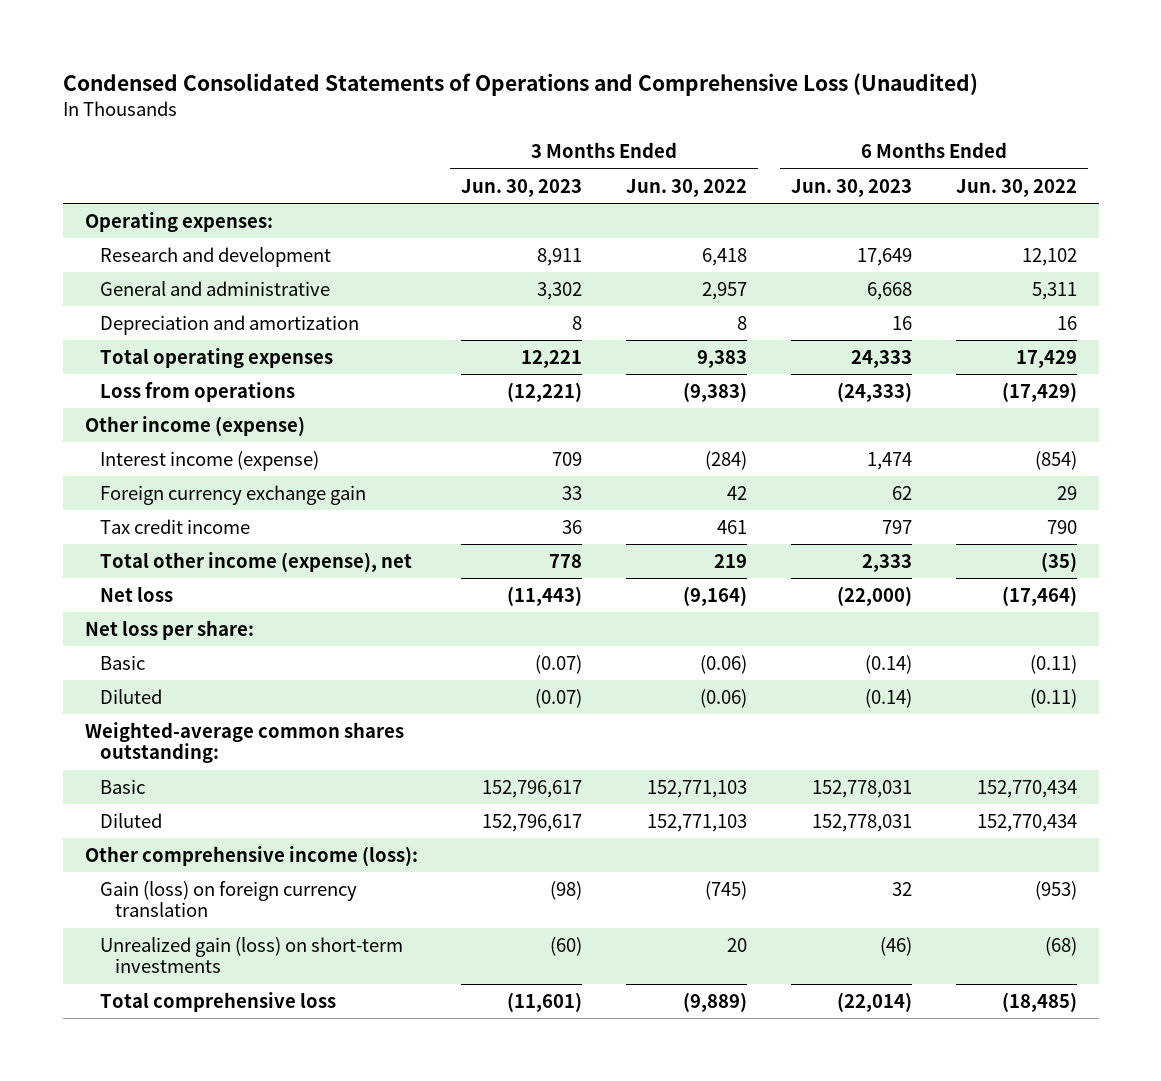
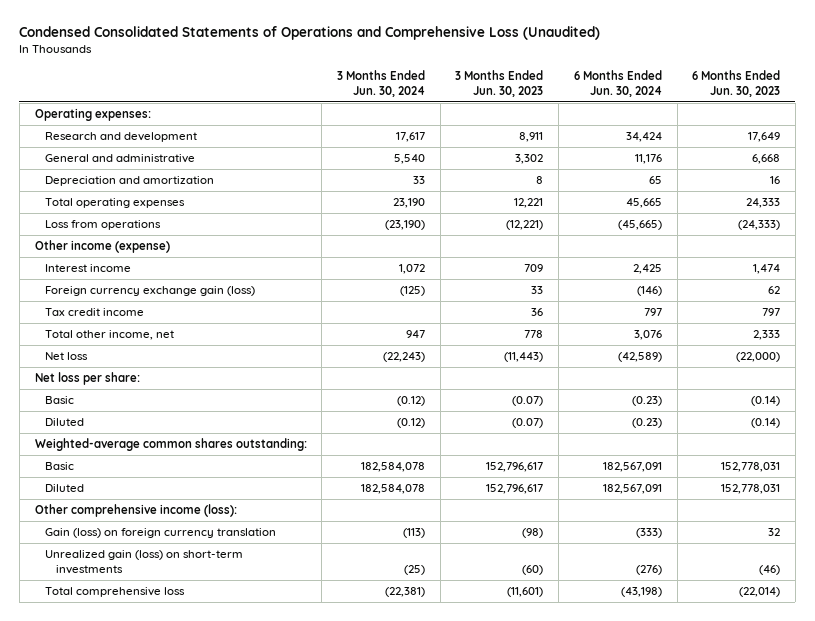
[626,178,748,197] Jun. 30, 2022 -> none
[955,178,1077,197] Jun. 30, 2022 -> none
none -> [336,70,425,97] 3 Months Ended Jun. 30, 2024
none -> [573,70,662,97] 6 Months Ended Jun. 30, 2024
[99,450,319,471] Interest income (expense) -> [45,264,132,273] Interest income
[99,484,366,505] Foreign currency exchange gain -> [45,286,256,297] Foreign currency exchange gain (loss)
[99,551,412,572] Total other income (expense), net -> [45,330,175,341] Total other income, net

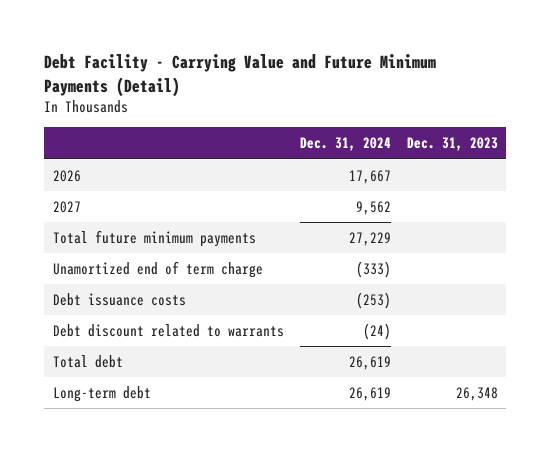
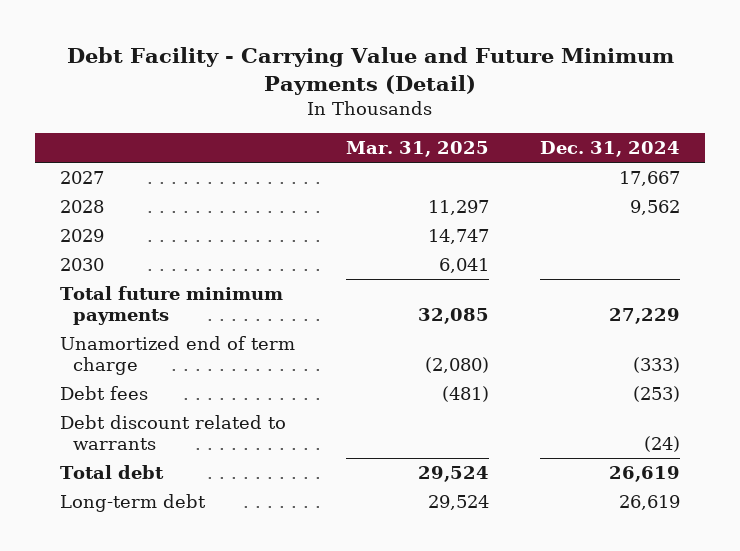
[407,137,499,152] Dec. 31, 2023 -> none
none -> [345,141,489,158] Mar. 31, 2025
[52,169,81,182] 2026 -> [60,171,105,185] 2027
[52,200,81,213] 2027 -> [60,200,105,214] 2028
none -> [60,229,105,243] 2029
none -> [60,258,105,272] 2030
[52,292,186,306] Debt issuance costs -> [60,386,149,401] Debt fees

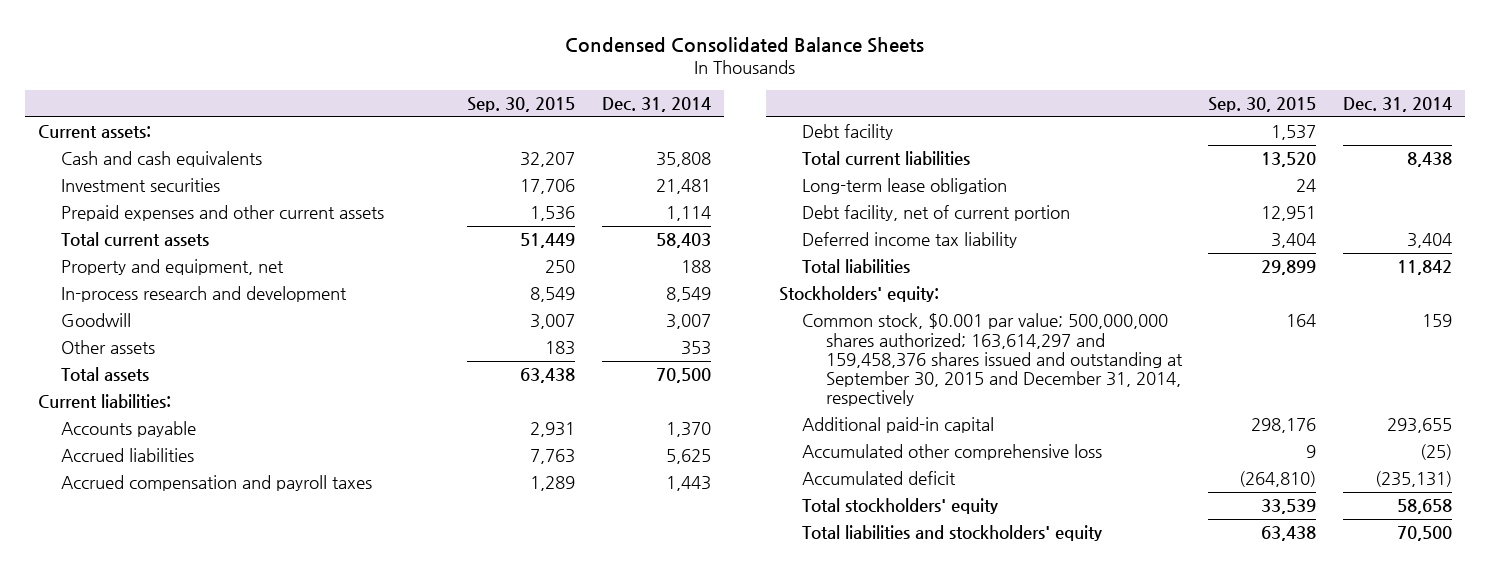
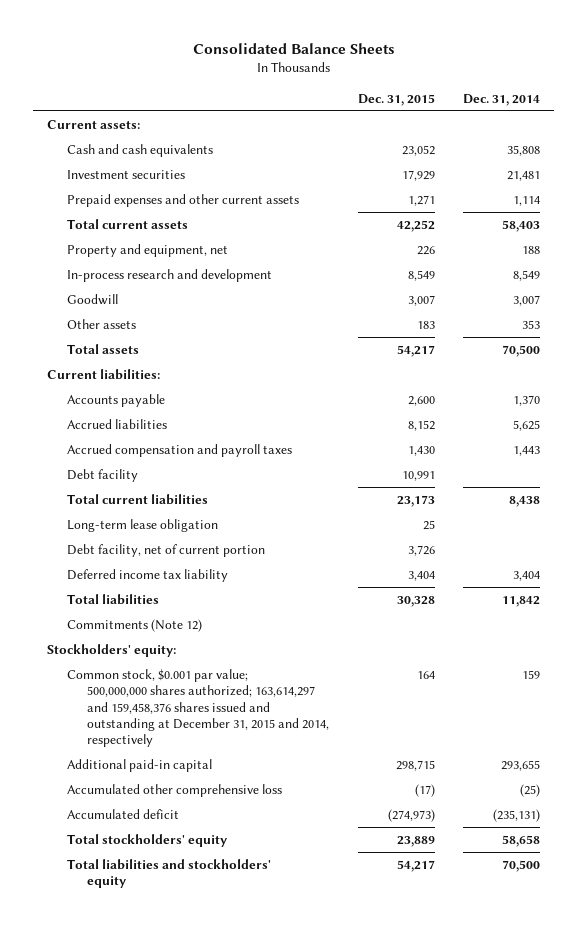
[564,36,924,53] Condensed Consolidated Balance Sheets -> [192,43,395,55] Consolidated Balance Sheets
[467,97,576,113] Sep. 30, 2015 -> none
none -> [357,93,435,106] Dec. 31, 2015
none -> [67,618,203,632] Commitments (Note 12)
[802,313,1183,407] Common stock, $0.001 par value; 500,000,000 shares authorized; 163,614,297 and 159,458,376 shares issued and outstanding at September 30, 2015 and December 31, 2014, respectively -> [67,668,330,748] Common stock, $0.001 par value; 500,000,000 shares authorized; 163,614,297 and 159,458,376 shares issued and outstanding at December 31, 2015 and 2014, respectively

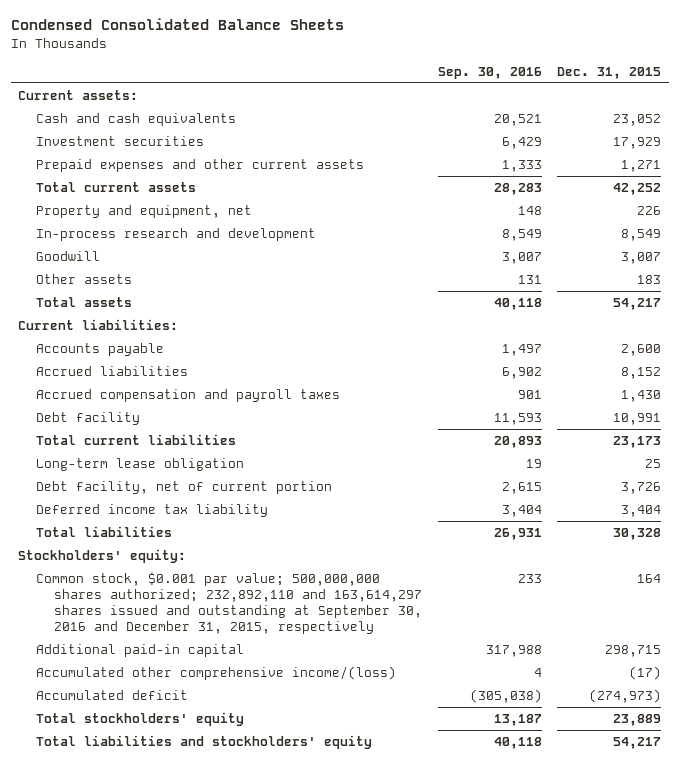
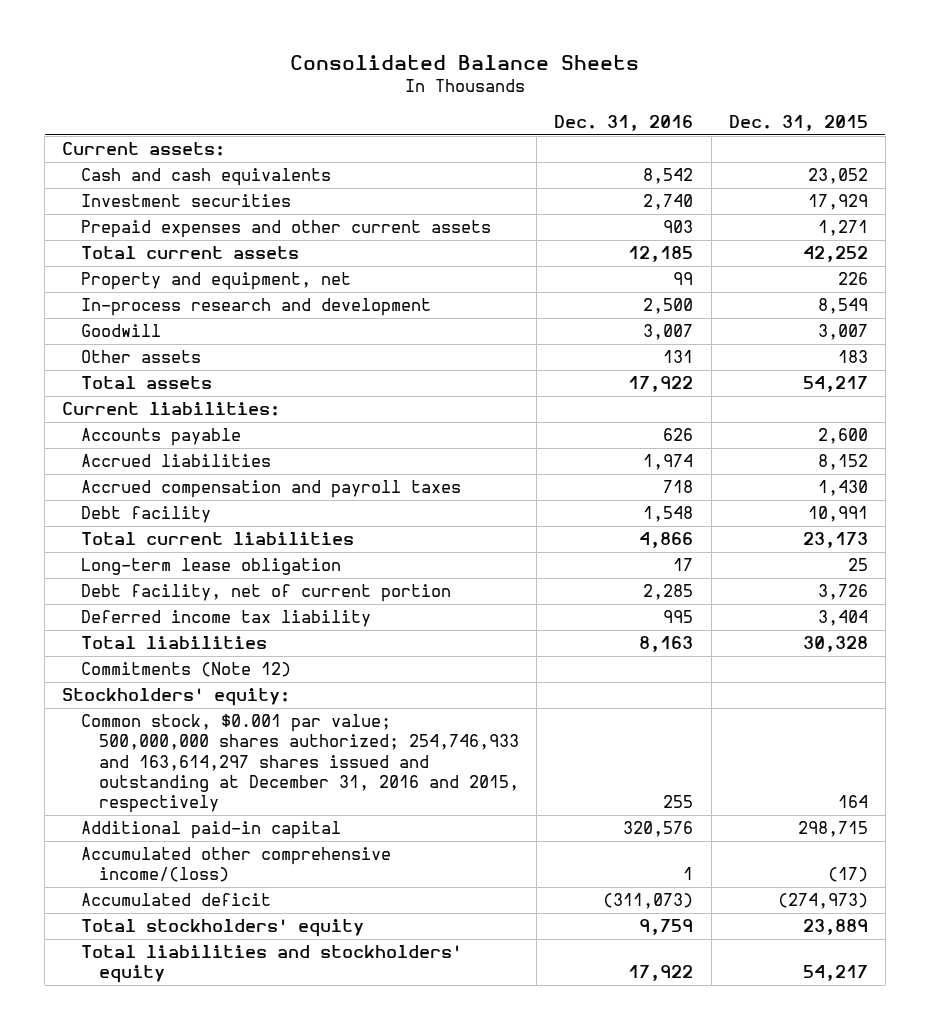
[10,18,344,31] Condensed Consolidated Balance Sheets -> [289,55,639,71] Consolidated Balance Sheets
[437,66,542,79] Sep. 30, 2016 -> none
none -> [554,115,694,132] Dec. 31, 2016
none -> [80,662,291,678] Commitments (Note 12)
[36,571,423,635] Common stock, $0.001 par value; 500,000,000 shares authorized; 232,892,110 and 163,614,297 shares issued and outstanding at September 30, 2016 and December 31, 2015, respectively -> [80,714,520,813] Common stock, $0.001 par value; 500,000,000 shares authorized; 254,746,933 and 163,614,297 shares issued and outstanding at December 31, 2016 and 2015, respectively

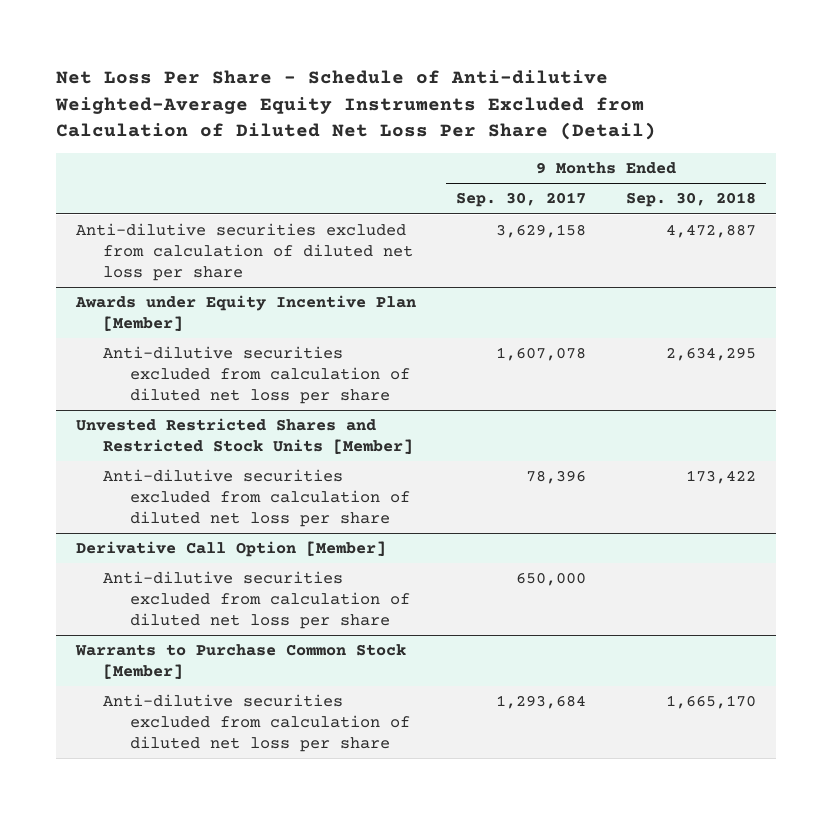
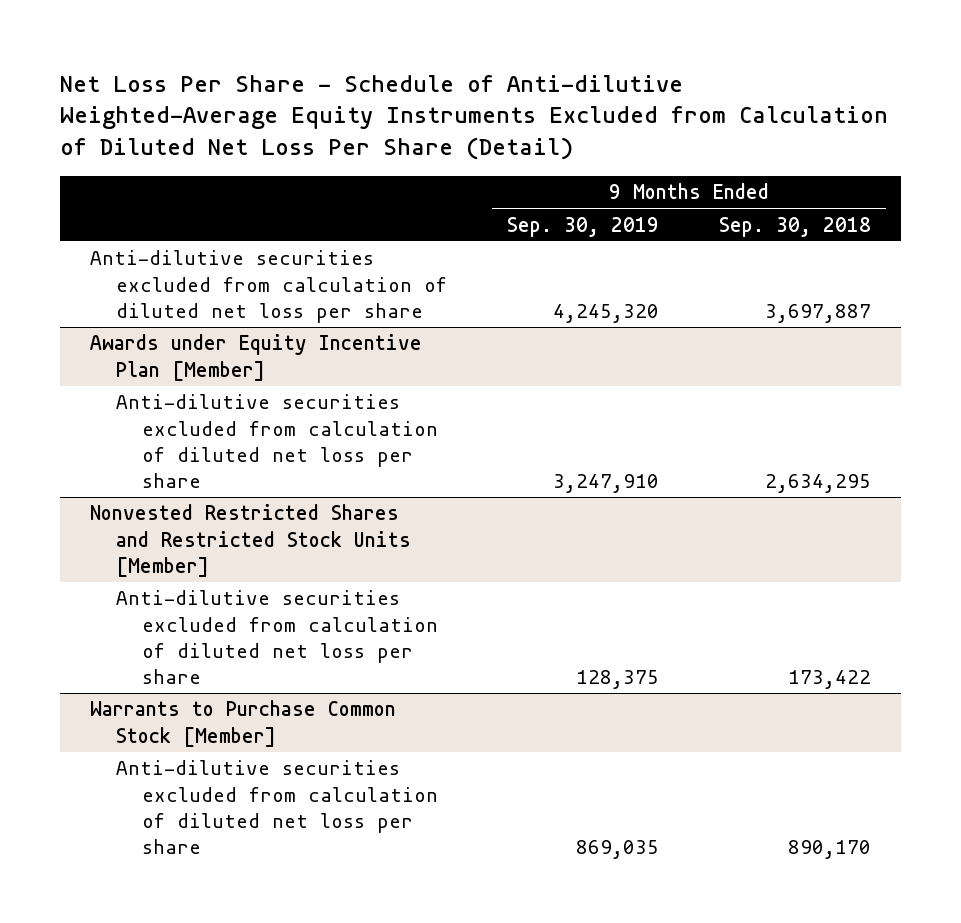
[456,192,587,208] Sep. 30, 2017 -> none
none -> [507,216,660,237] Sep. 30, 2019
[665,224,756,239] 4,472,887 -> [765,303,872,323] 3,697,887
[76,418,414,455] Unvested Restricted Shares and Restricted Stock Units [Member] -> [89,504,412,577] Nonvested Restricted Shares and Restricted Stock Units [Member]
[76,541,387,558] Derivative Call Option [Member] -> none
[103,571,411,630] Anti-dilutive securities excluded from calculation of diluted net loss per share -> none
[665,695,756,710] 1,665,170 -> [788,839,872,859] 890,170

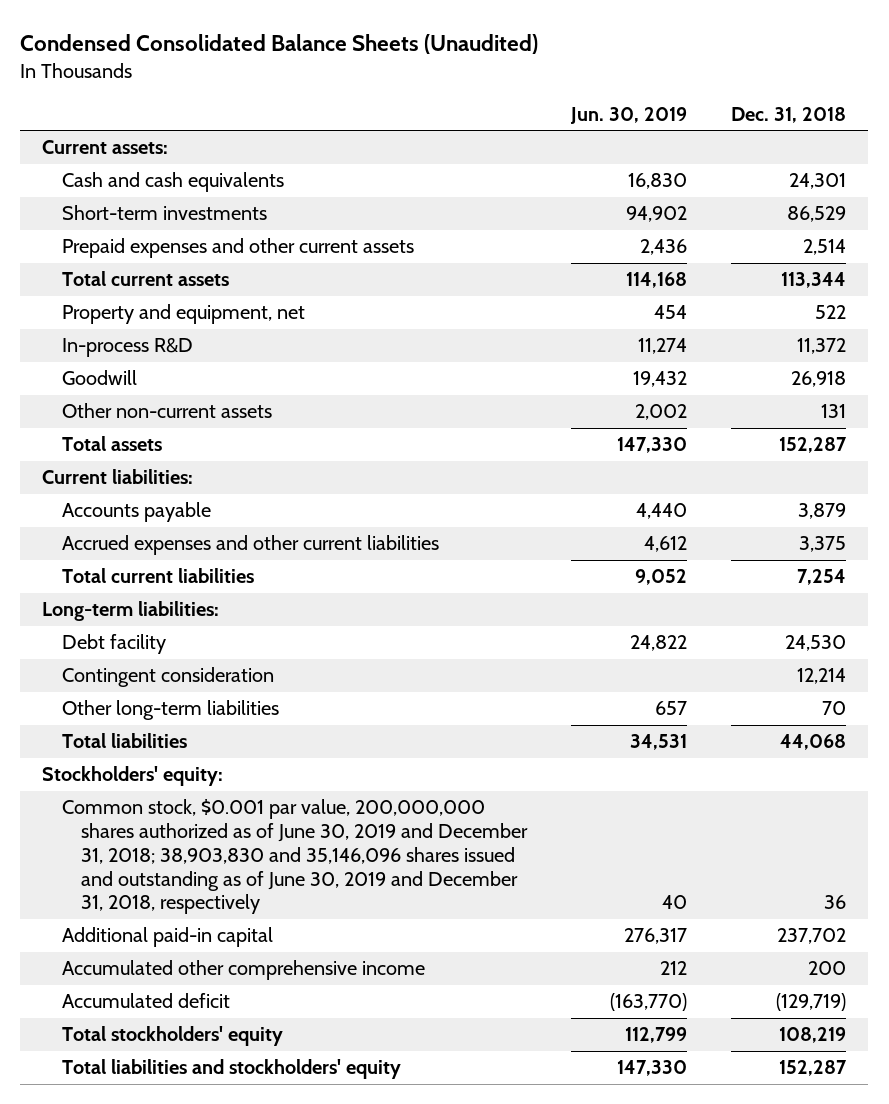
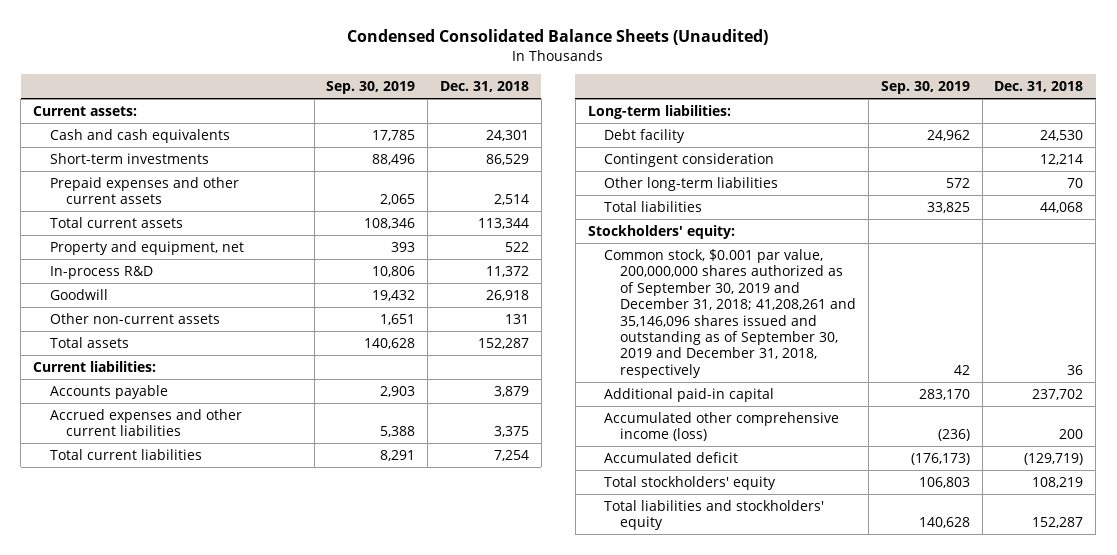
[570,106,688,124] Jun. 30, 2019 -> none
none -> [326,81,416,95] Sep. 30, 2019
[61,799,529,915] Common stock, $0.001 par value, 200,000,000 shares authorized as of June 30, 2019 and December 31, 2018; 38,903,830 and 35,146,096 shares issued and outstanding as of June 30, 2019 and December 31, 2018, respectively -> [603,248,857,378] Common stock, $0.001 par value, 200,000,000 shares authorized as of September 30, 2019 and December 31, 2018; 41,208,261 and 35,146,096 shares issued and outstanding as of September 30, 2019 and December 31, 2018, respectively
[61,960,425,981] Accumulated other comprehensive income -> [603,411,839,442] Accumulated other comprehensive income (loss)

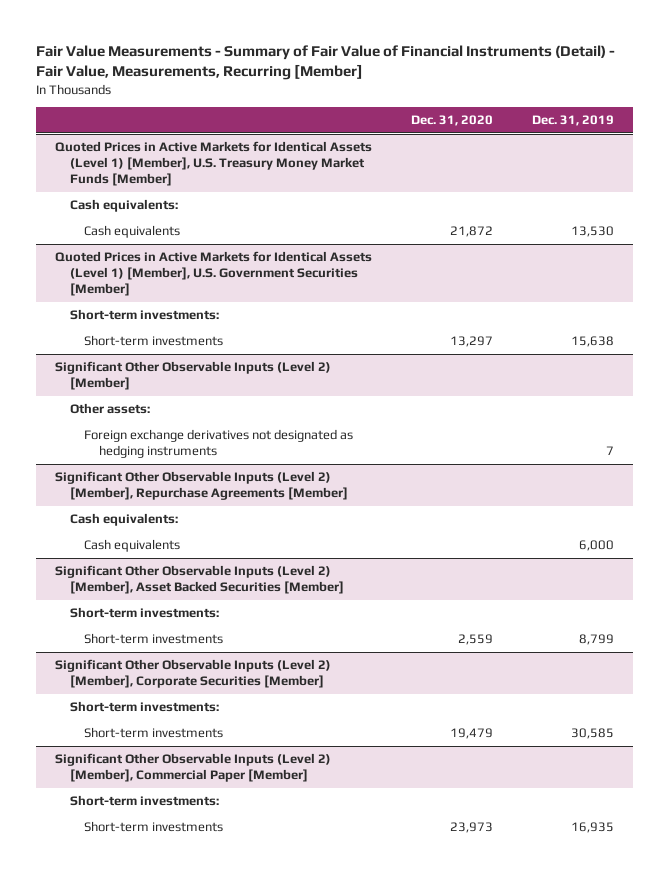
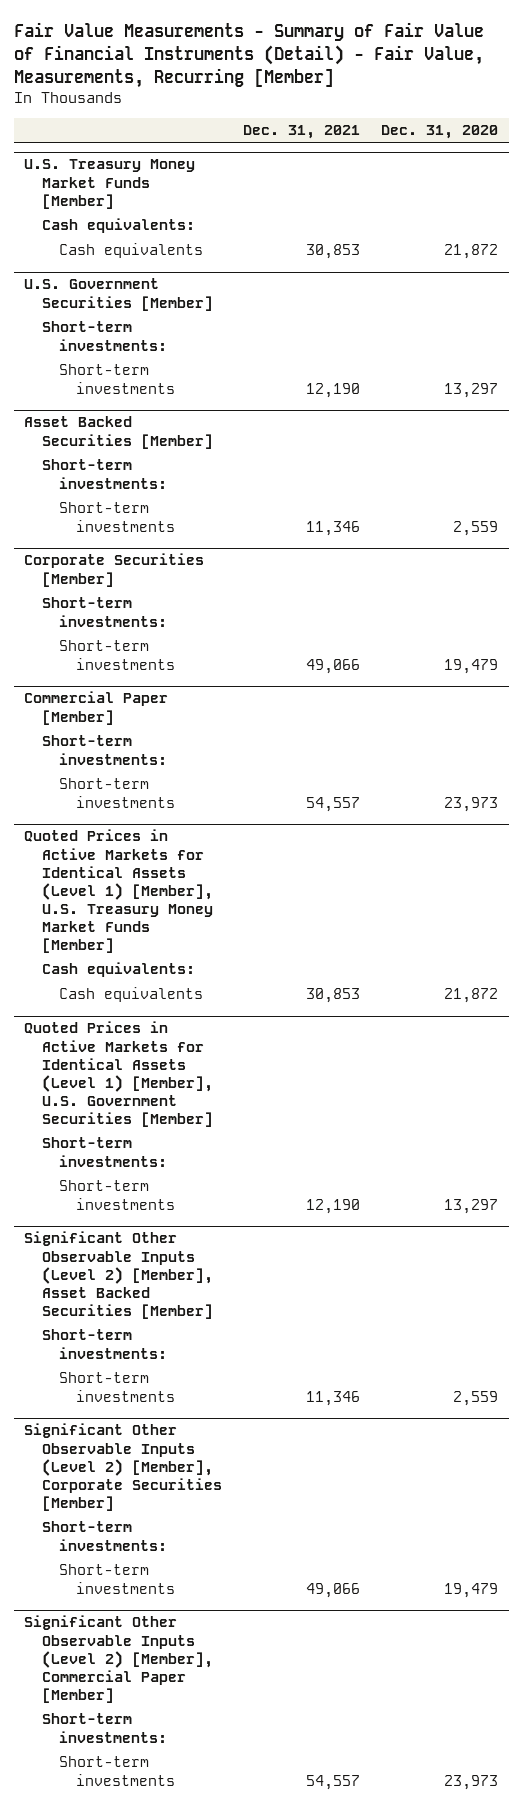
[531,114,614,126] Dec. 31, 2019 -> none
none -> [243,125,361,140] Dec. 31, 2021
none -> [24,159,196,209] U.S. Treasury Money Market Funds [Member]
none -> [41,218,195,234] Cash equivalents:
none -> [58,243,203,259] Cash equivalents
none -> [24,278,213,311] U.S. Government Securities [Member]
none -> [41,321,167,351] Short-term investments:
none -> [58,364,176,394] Short-term investments
none -> [24,416,213,449] Asset Backed Securities [Member]
none -> [41,459,167,489] Short-term investments:
none -> [58,502,176,532] Short-term investments
none -> [24,553,205,587] Corporate Securities [Member]
none -> [41,597,167,627] Short-term investments:
none -> [58,640,176,670] Short-term investments
none -> [24,691,169,725] Commercial Paper [Member]
none -> [41,735,167,765] Short-term investments:
none -> [58,778,176,808] Short-term investments
[55,361,332,391] Significant Other Observable Inputs (Level 2) [Member] -> none
[69,403,150,415] Other assets: -> none
[84,429,354,459] Foreign exchange derivatives not designated as hedging instruments -> none
[55,471,348,501] Significant Other Observable Inputs (Level 2) [Member], Repurchase Agreements [Member] -> none
[69,513,178,527] Cash equivalents: -> none
[84,539,181,553] Cash equivalents -> none

